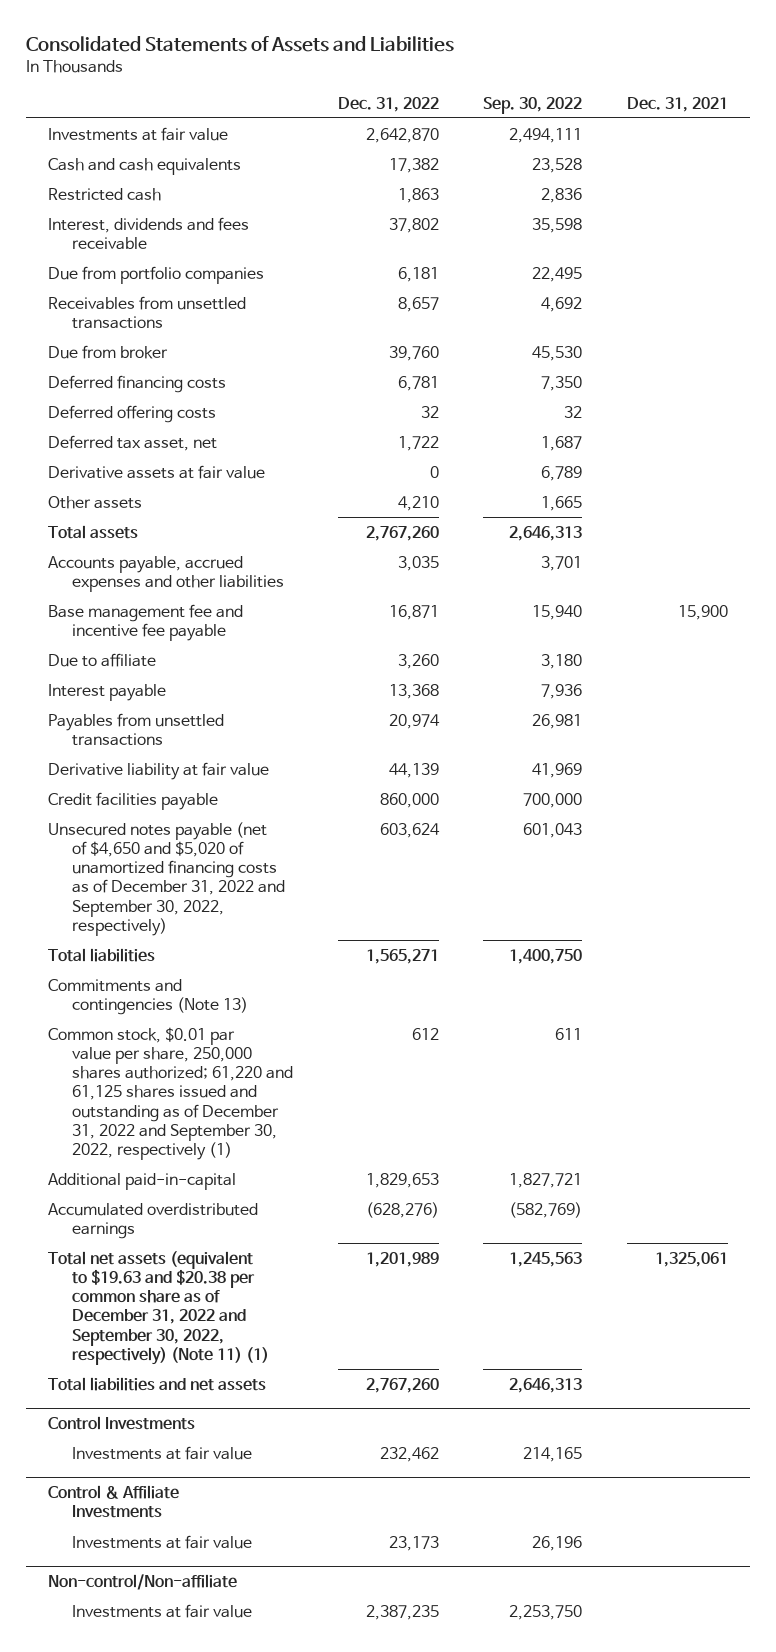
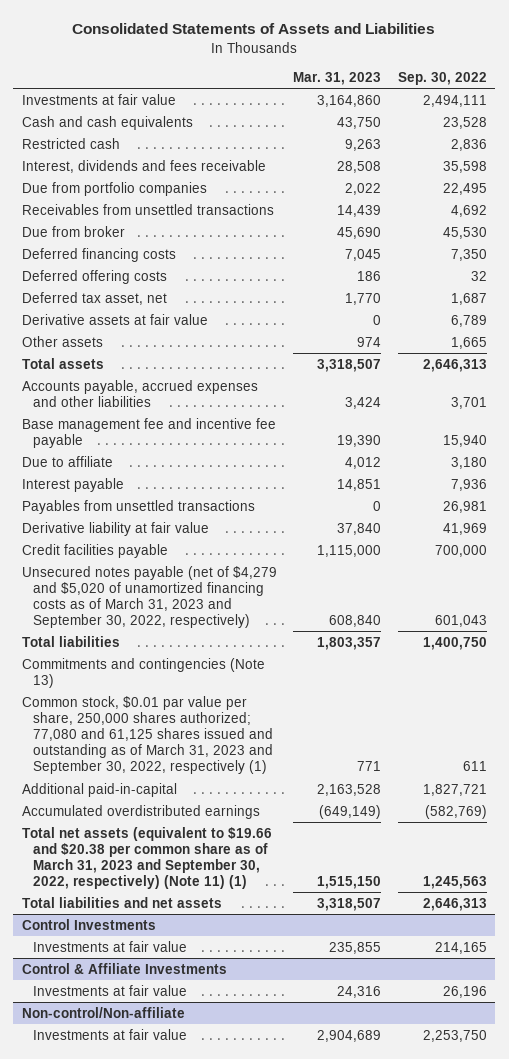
[337,96,439,112] Dec. 31, 2022 -> none
[627,96,729,112] Dec. 31, 2021 -> none
none -> [293,72,382,86] Mar. 31, 2023
[48,821,286,936] Unsecured notes payable (net of $4,650 and $5,020 of unamortized financing costs as of December 31, 2022 and September 30, 2022, respectively) -> [21,565,277,629] Unsecured notes payable (net of $4,279 and $5,020 of unamortized financing costs as of March 31, 2023 and September 30, 2022, respectively)
[48,1026,294,1161] Common stock, $0.01 par value per share, 250,000 shares authorized; 61,220 and 61,125 shares issued and outstanding as of December 31, 2022 and September 30, 2022, respectively (1) -> [21,695,274,775] Common stock, $0.01 par value per share, 250,000 shares authorized; 77,080 and 61,125 shares issued and outstanding as of March 31, 2023 and September 30, 2022, respectively (1)
[48,1250,270,1365] Total net assets (equivalent to $19.63 and $20.38 per common share as of December 31, 2022 and September 30, 2022, respectively) (Note 11) (1) -> [21,826,272,890] Total net assets (equivalent to $19.66 and $20.38 per common share as of March 31, 2023 and September 30, 2022, respectively) (Note 11) (1)

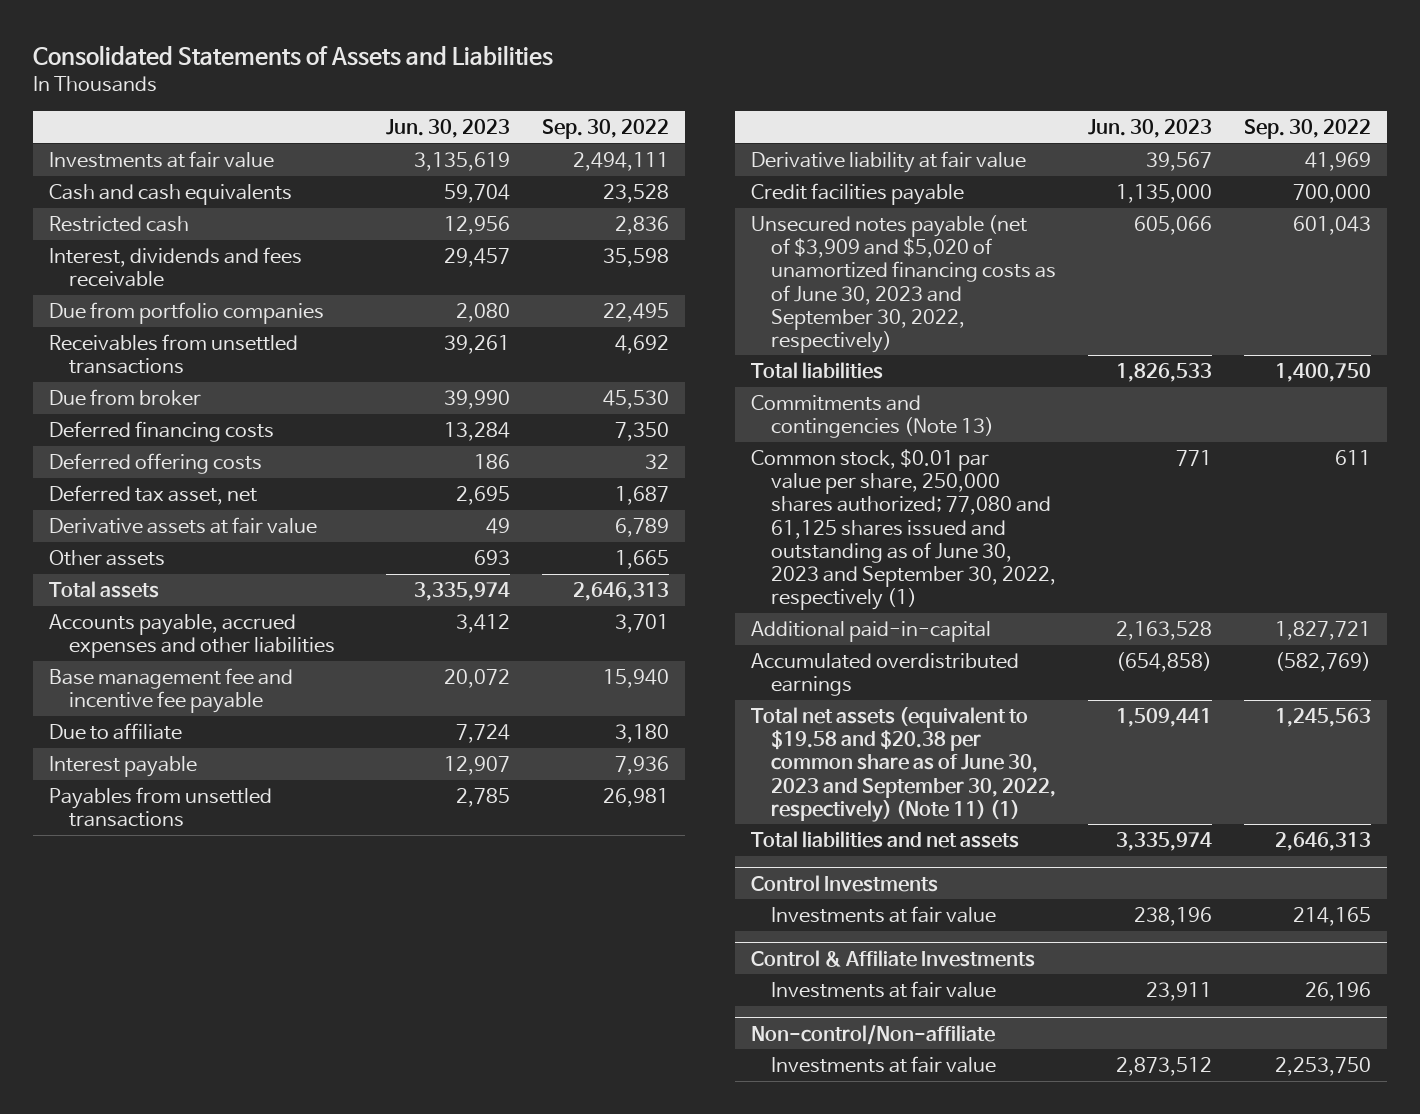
[293,72,382,86] Mar. 31, 2023 -> none
none -> [385,119,510,139] Jun. 30, 2023
[21,565,277,629] Unsecured notes payable (net of $4,279 and $5,020 of unamortized financing costs as of March 31, 2023 and September 30, 2022, respectively) -> [750,215,1057,353] Unsecured notes payable (net of $3,909 and $5,020 of unamortized financing costs as of June 30, 2023 and September 30, 2022, respectively)
[21,695,274,775] Common stock, $0.01 par value per share, 250,000 shares authorized; 77,080 and 61,125 shares issued and outstanding as of March 31, 2023 and September 30, 2022, respectively (1) -> [750,449,1057,610] Common stock, $0.01 par value per share, 250,000 shares authorized; 77,080 and 61,125 shares issued and outstanding as of June 30, 2023 and September 30, 2022, respectively (1)
[21,826,272,890] Total net assets (equivalent to $19.66 and $20.38 per common share as of March 31, 2023 and September 30, 2022, respectively) (Note 11) (1) -> [750,707,1057,822] Total net assets (equivalent to $19.58 and $20.38 per common share as of June 30, 2023 and September 30, 2022, respectively) (Note 11) (1)

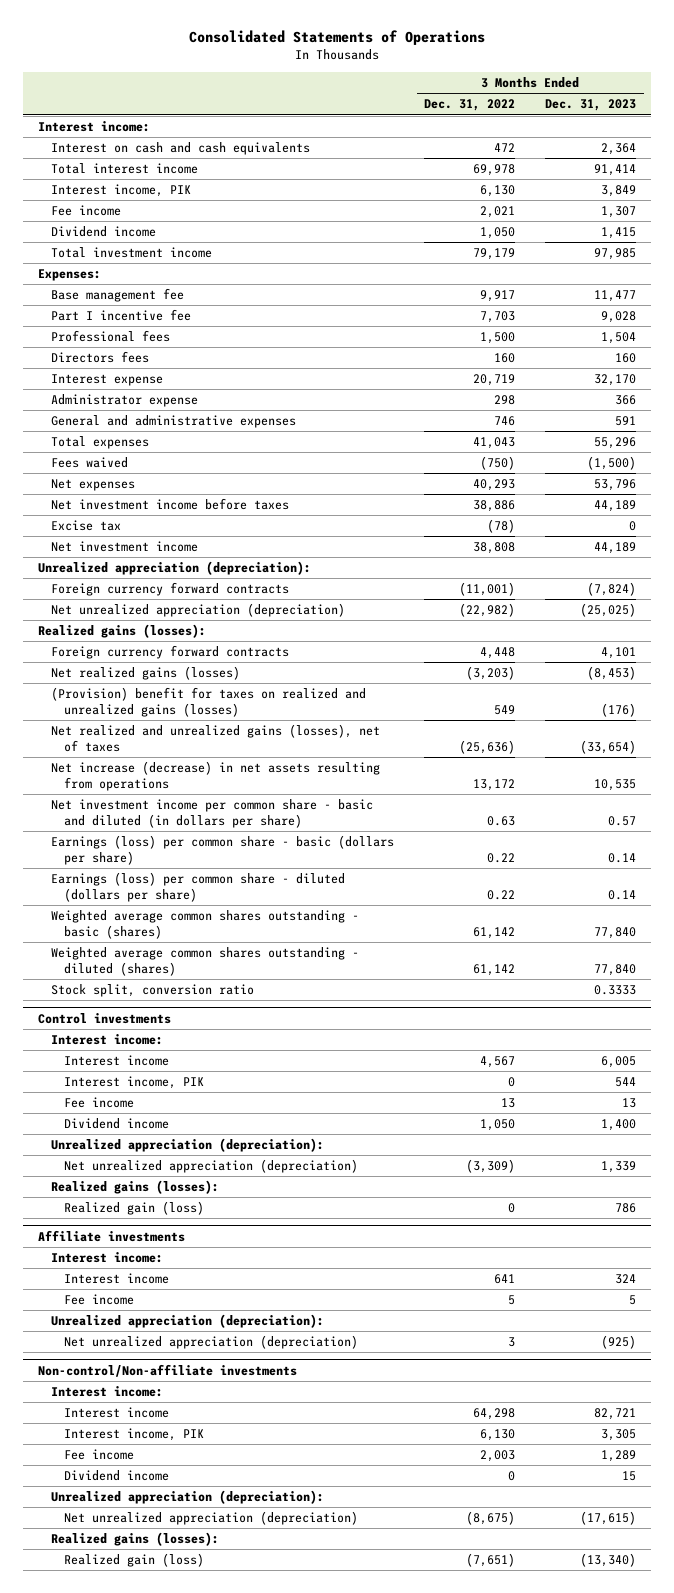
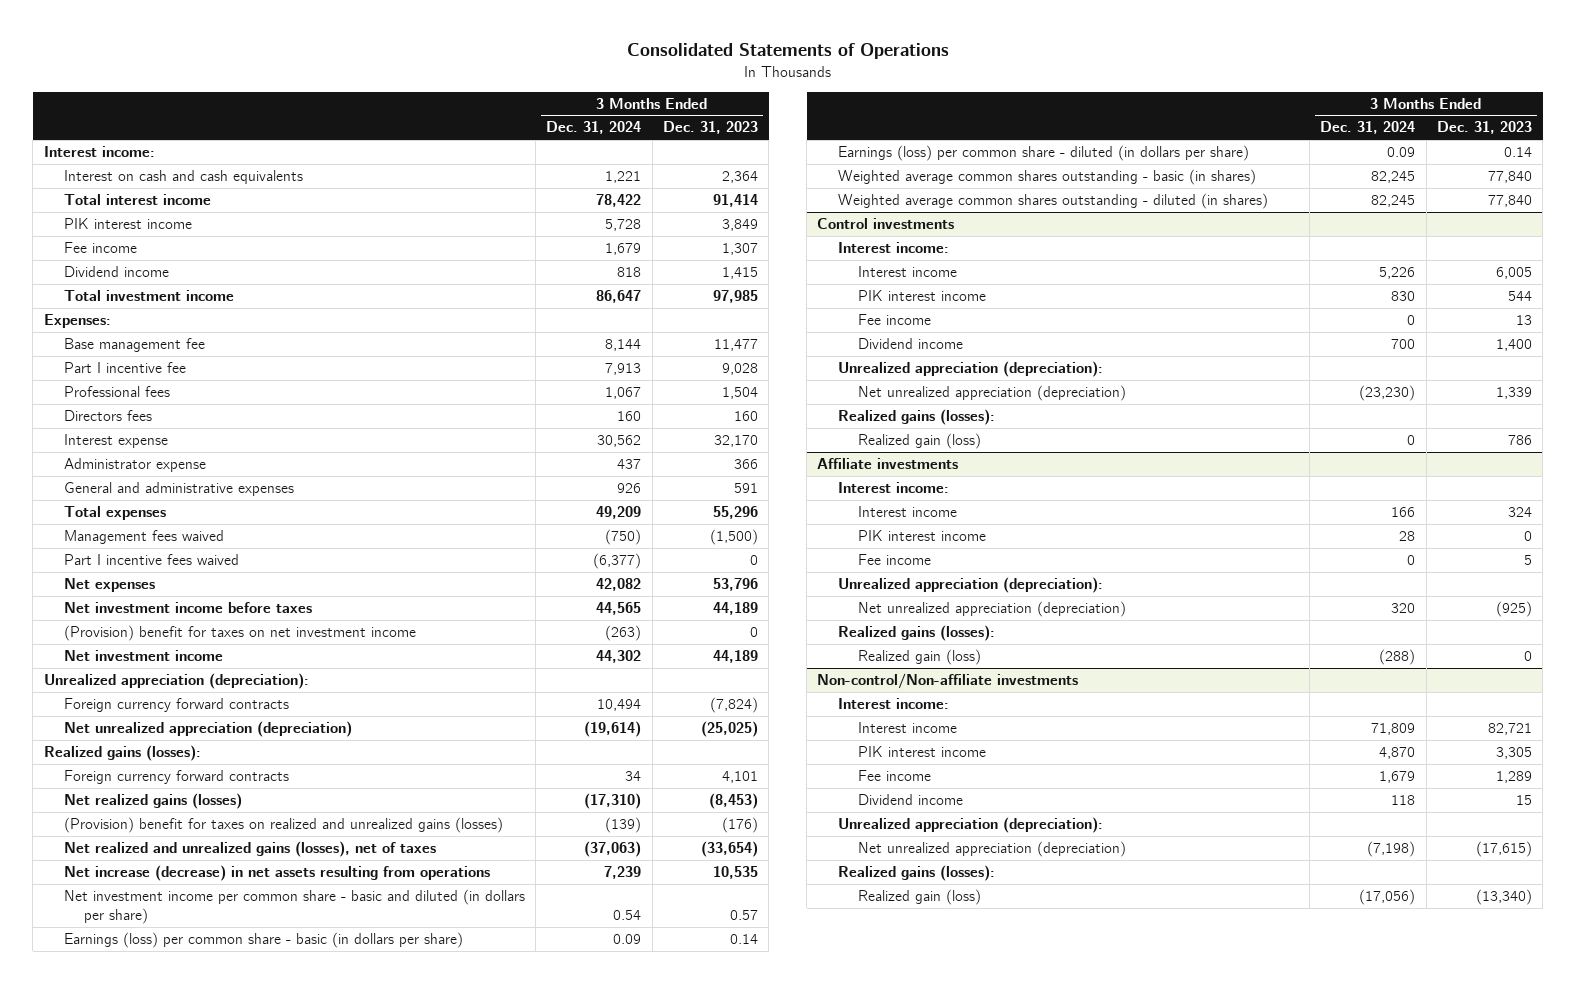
[424,99,516,112] Dec. 31, 2022 -> none
none -> [546,121,642,135] Dec. 31, 2024
[50,184,191,198] Interest income, PIK -> [63,218,192,230] PIK interest income
[50,457,128,469] Fees waived -> [63,530,224,545] Management fees waived
none -> [63,554,239,566] Part I incentive fees waived
[50,520,121,532] Excise tax -> none
none -> [63,625,416,642] (Provision) benefit for taxes on net investment income
[50,984,254,998] Stock split, conversion ratio -> none
[50,835,394,865] Earnings (loss) per common share - basic (dollars per share) -> [63,932,463,949] Earnings (loss) per common share - basic (in dollars per share)
[50,872,345,902] Earnings (loss) per common share - diluted (dollars per share) -> [837,145,1249,162] Earnings (loss) per common share - diluted (in dollars per share)
[50,910,359,939] Weighted average common shares outstanding - basic (shares) -> [837,169,1256,186] Weighted average common shares outstanding - basic (in shares)
[50,947,359,976] Weighted average common shares outstanding - diluted (shares) -> [837,193,1268,210] Weighted average common shares outstanding - diluted (in shares)
[63,1076,204,1090] Interest income, PIK -> [858,290,987,302] PIK interest income
none -> [858,530,987,542] PIK interest income
none -> [837,625,995,642] Realized gains (losses):
none -> [858,649,982,666] Realized gain (loss)
[63,1428,204,1442] Interest income, PIK -> [858,746,987,758] PIK interest income

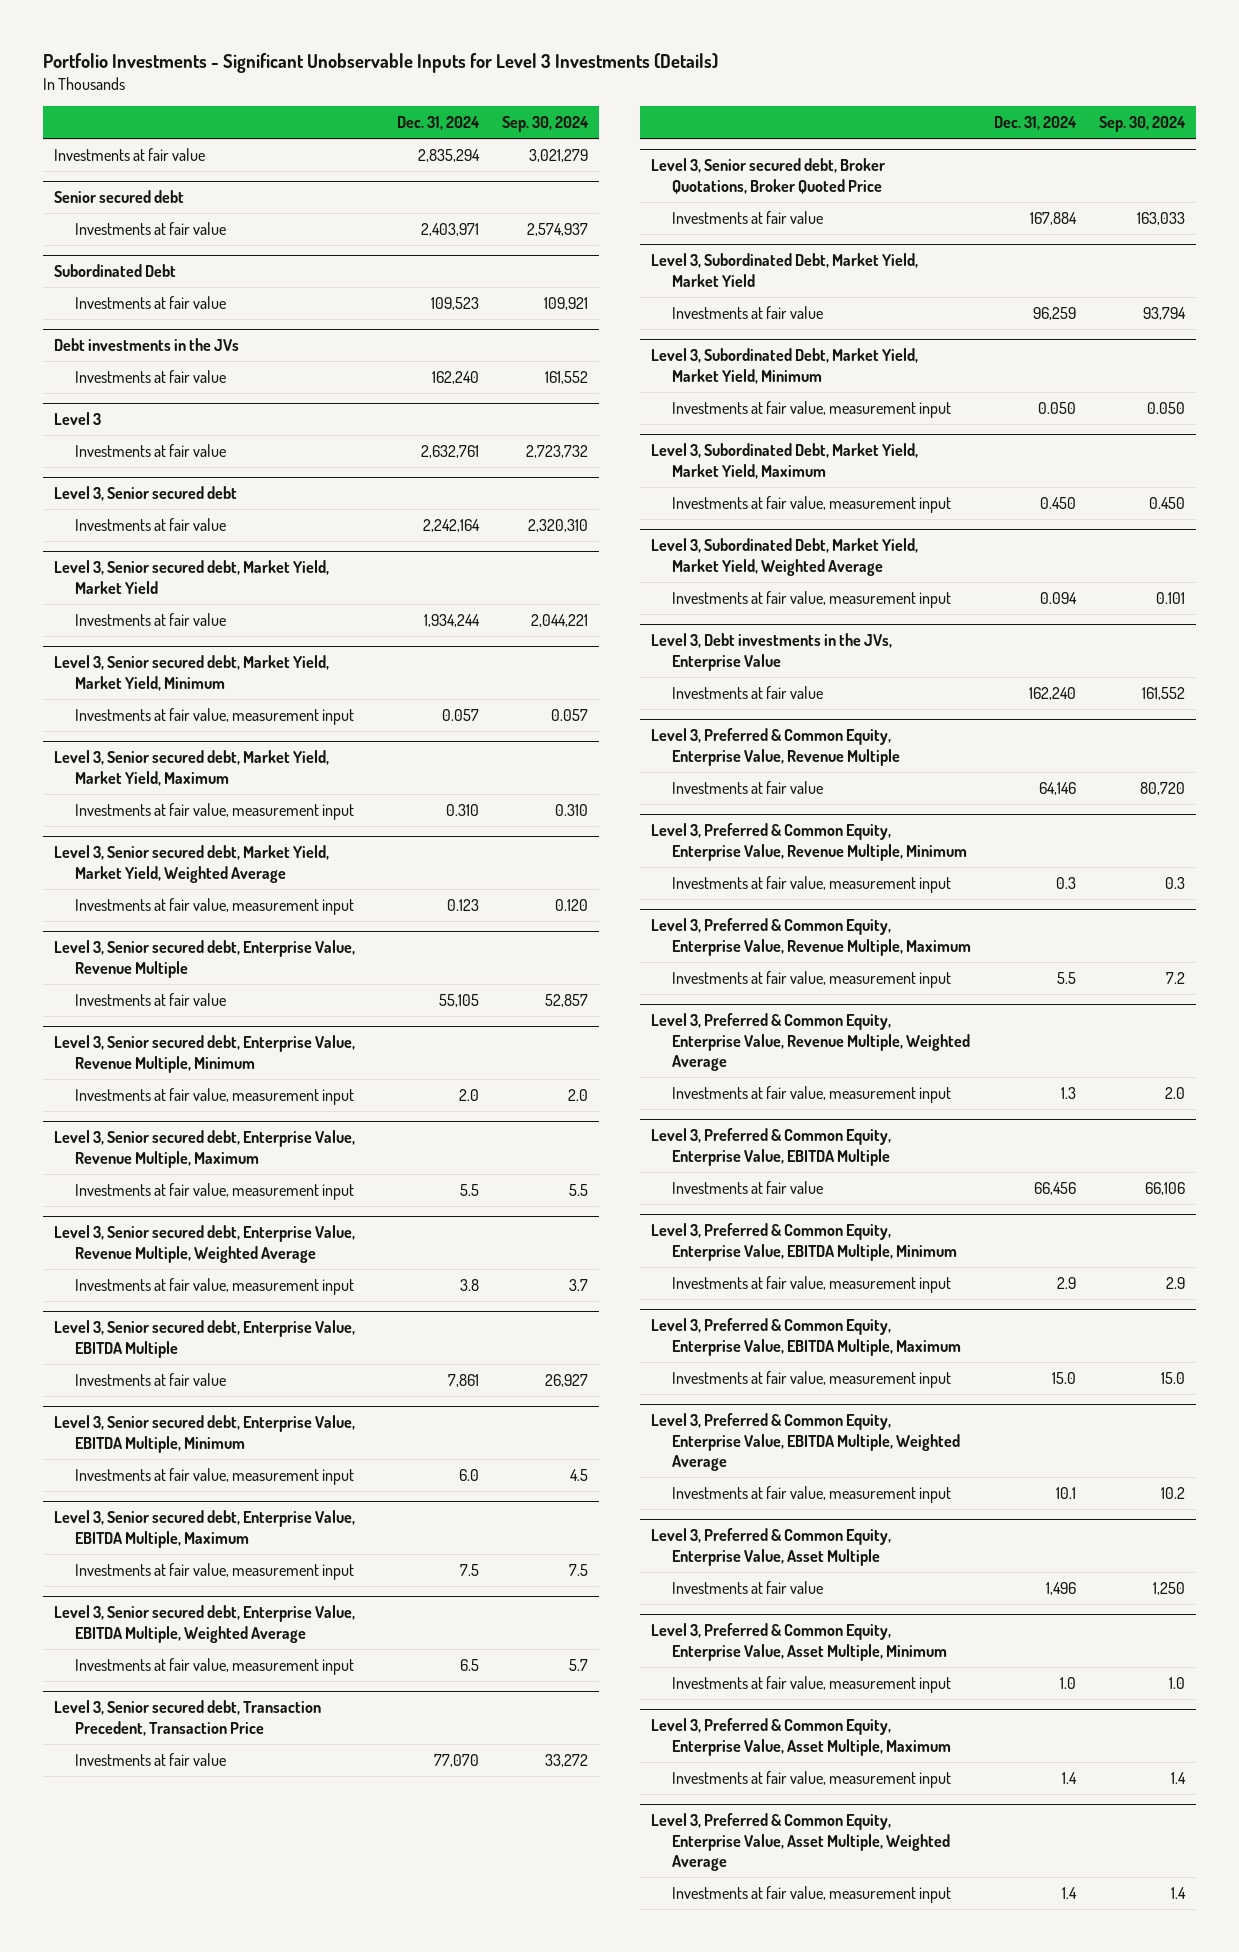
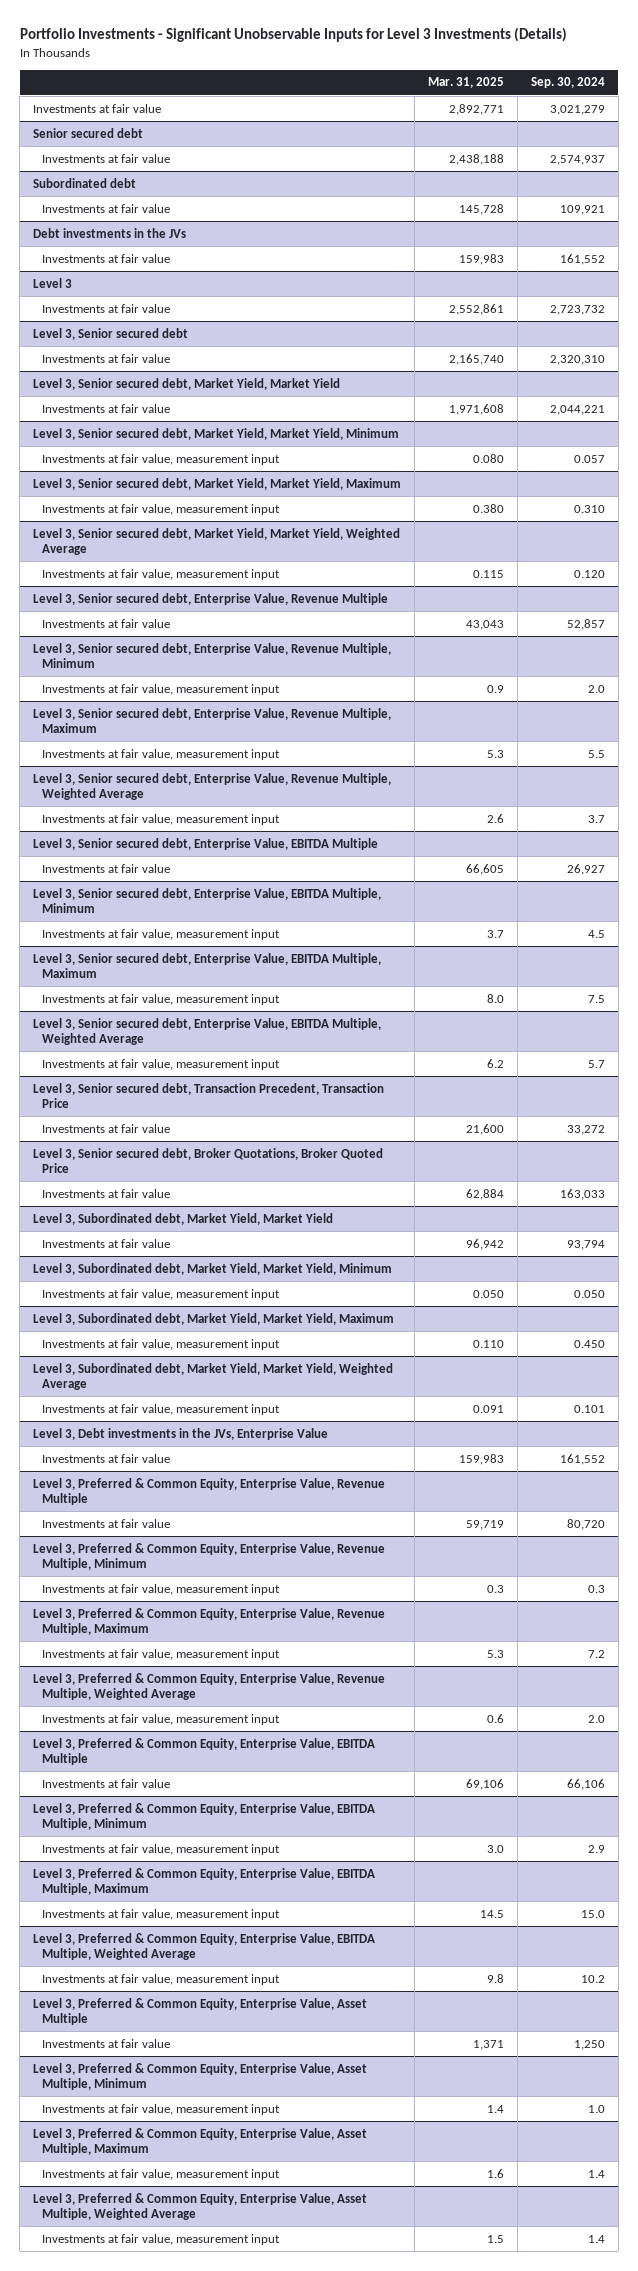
[396,116,480,131] Dec. 31, 2024 -> none
none -> [427,77,504,89] Mar. 31, 2025
[54,264,177,278] Subordinated Debt -> [33,177,137,188] Subordinated debt
[651,253,919,287] Level 3, Subordinated Debt, Market Yield, Market Yield -> [33,1212,334,1225] Level 3, Subordinated debt, Market Yield, Market Yield
[651,348,919,384] Level 3, Subordinated Debt, Market Yield, Market Yield, Minimum -> [33,1262,393,1275] Level 3, Subordinated debt, Market Yield, Market Yield, Minimum
[651,443,919,479] Level 3, Subordinated Debt, Market Yield, Market Yield, Maximum -> [33,1312,395,1325] Level 3, Subordinated debt, Market Yield, Market Yield, Maximum
[651,538,919,576] Level 3, Subordinated Debt, Market Yield, Market Yield, Weighted Average -> [33,1362,394,1390] Level 3, Subordinated debt, Market Yield, Market Yield, Weighted Average

